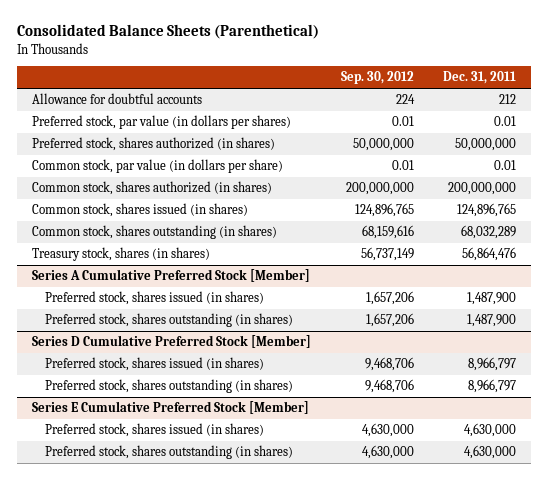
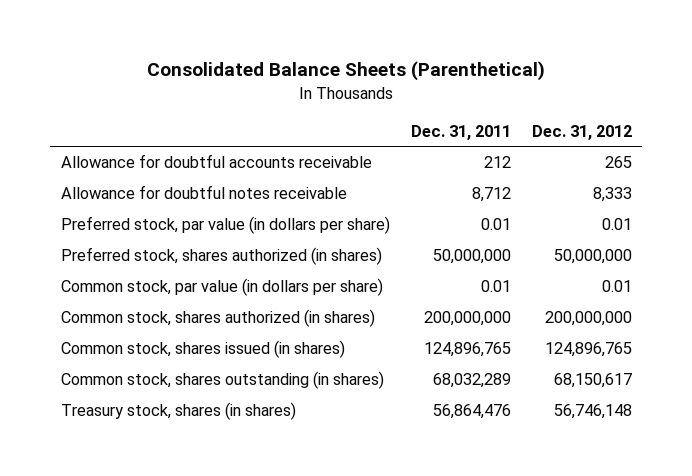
[340,71,414,85] Sep. 30, 2012 -> none
none -> [531,124,632,140] Dec. 31, 2012
[31,93,202,105] Allowance for doubtful accounts -> [60,154,372,169] Allowance for doubtful accounts receivable
none -> [60,185,347,200] Allowance for doubtful notes receivable
[31,115,291,130] Preferred stock, par value (in dollars per shares) -> [60,216,390,235] Preferred stock, par value (in dollars per share)
[31,269,310,283] Series A Cumulative Preferred Stock [Member] -> none
[44,291,264,306] Preferred stock, shares issued (in shares) -> none
[44,313,293,328] Preferred stock, shares outstanding (in shares) -> none
[31,335,311,349] Series D Cumulative Preferred Stock [Member] -> none
[44,357,264,372] Preferred stock, shares issued (in shares) -> none
[44,379,293,394] Preferred stock, shares outstanding (in shares) -> none
[31,401,309,415] Series E Cumulative Preferred Stock [Member] -> none
[44,423,264,438] Preferred stock, shares issued (in shares) -> none
[44,445,293,460] Preferred stock, shares outstanding (in shares) -> none

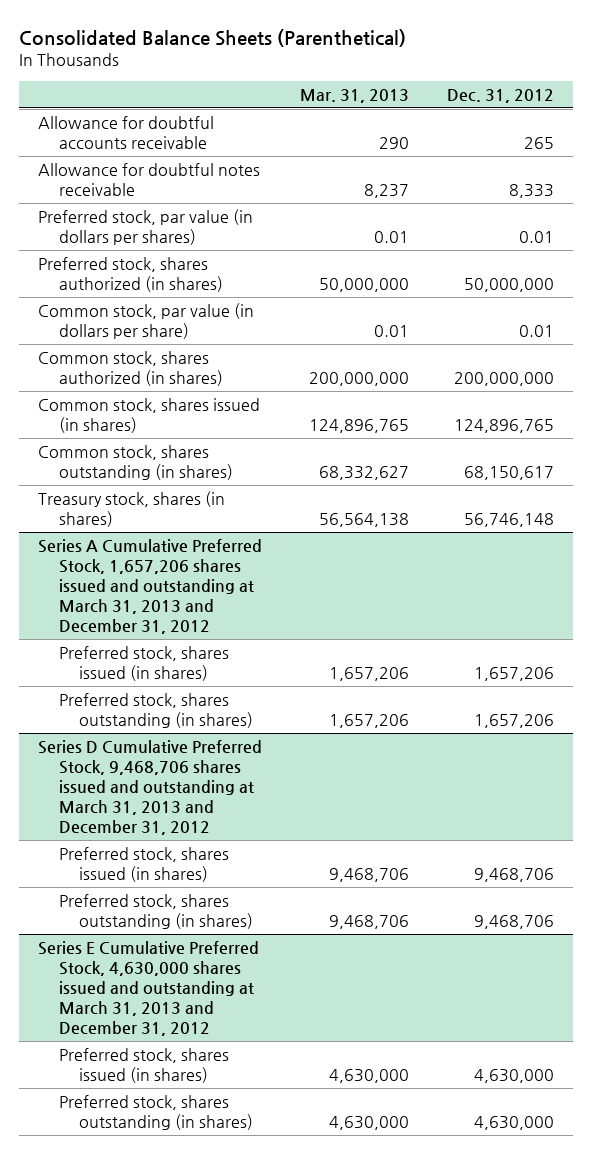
[410,124,511,140] Dec. 31, 2011 -> none
none -> [299,88,409,103] Mar. 31, 2013
[60,216,390,235] Preferred stock, par value (in dollars per share) -> [38,208,254,245] Preferred stock, par value (in dollars per shares)
none -> [38,538,263,635] Series A Cumulative Preferred Stock, 1,657,206 shares issued and outstanding at March 31, 2013 and December 31, 2012
none -> [58,645,229,681] Preferred stock, shares issued (in shares)
none -> [58,692,254,728] Preferred stock, shares outstanding (in shares)
none -> [38,739,263,836] Series D Cumulative Preferred Stock, 9,468,706 shares issued and outstanding at March 31, 2013 and December 31, 2012
none -> [58,846,229,882] Preferred stock, shares issued (in shares)
none -> [58,893,254,929] Preferred stock, shares outstanding (in shares)
none -> [38,940,260,1037] Series E Cumulative Preferred Stock, 4,630,000 shares issued and outstanding at March 31, 2013 and December 31, 2012
none -> [58,1047,229,1083] Preferred stock, shares issued (in shares)
none -> [58,1094,254,1130] Preferred stock, shares outstanding (in shares)

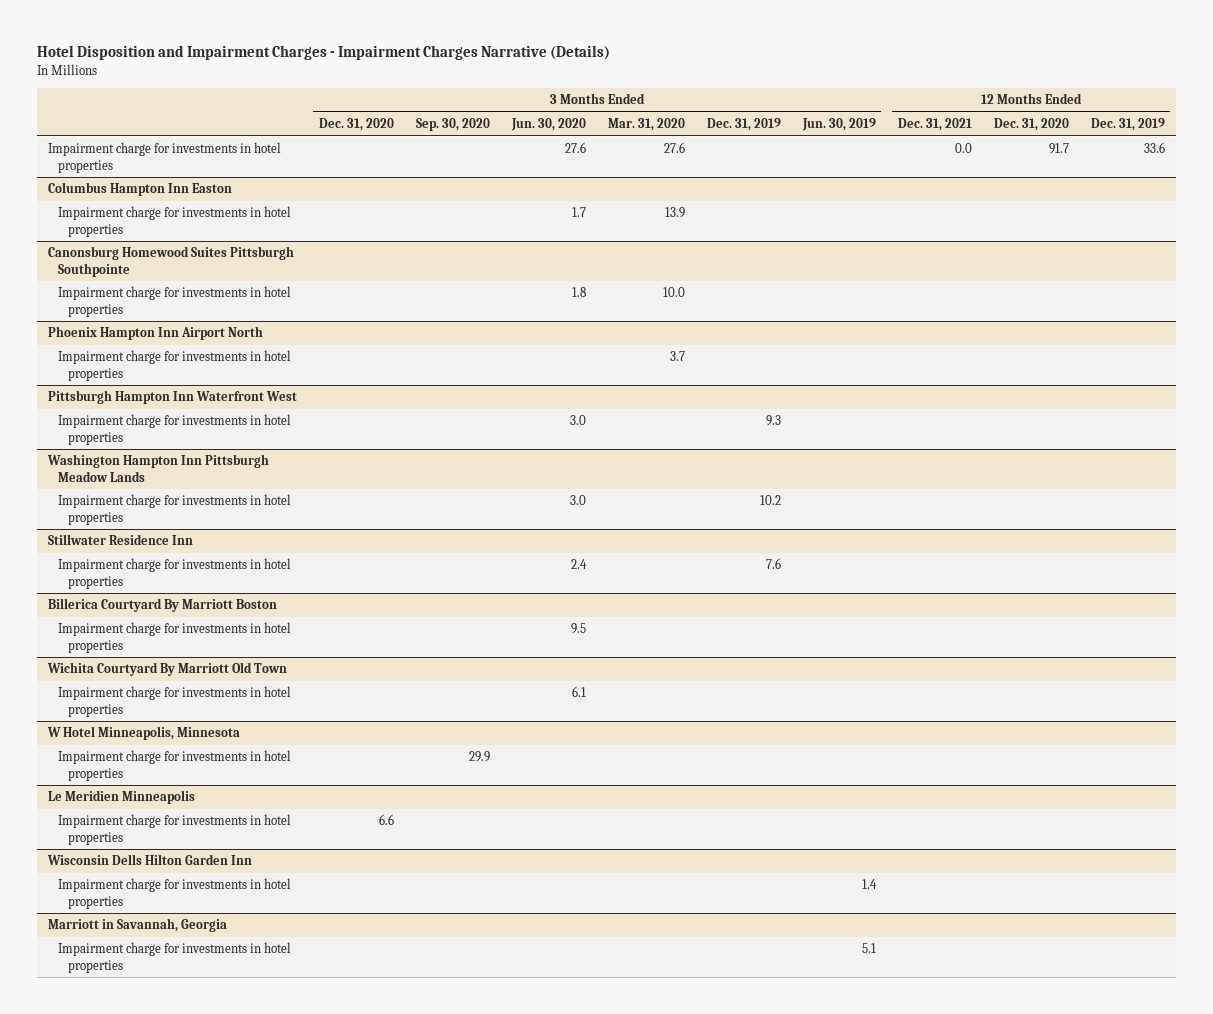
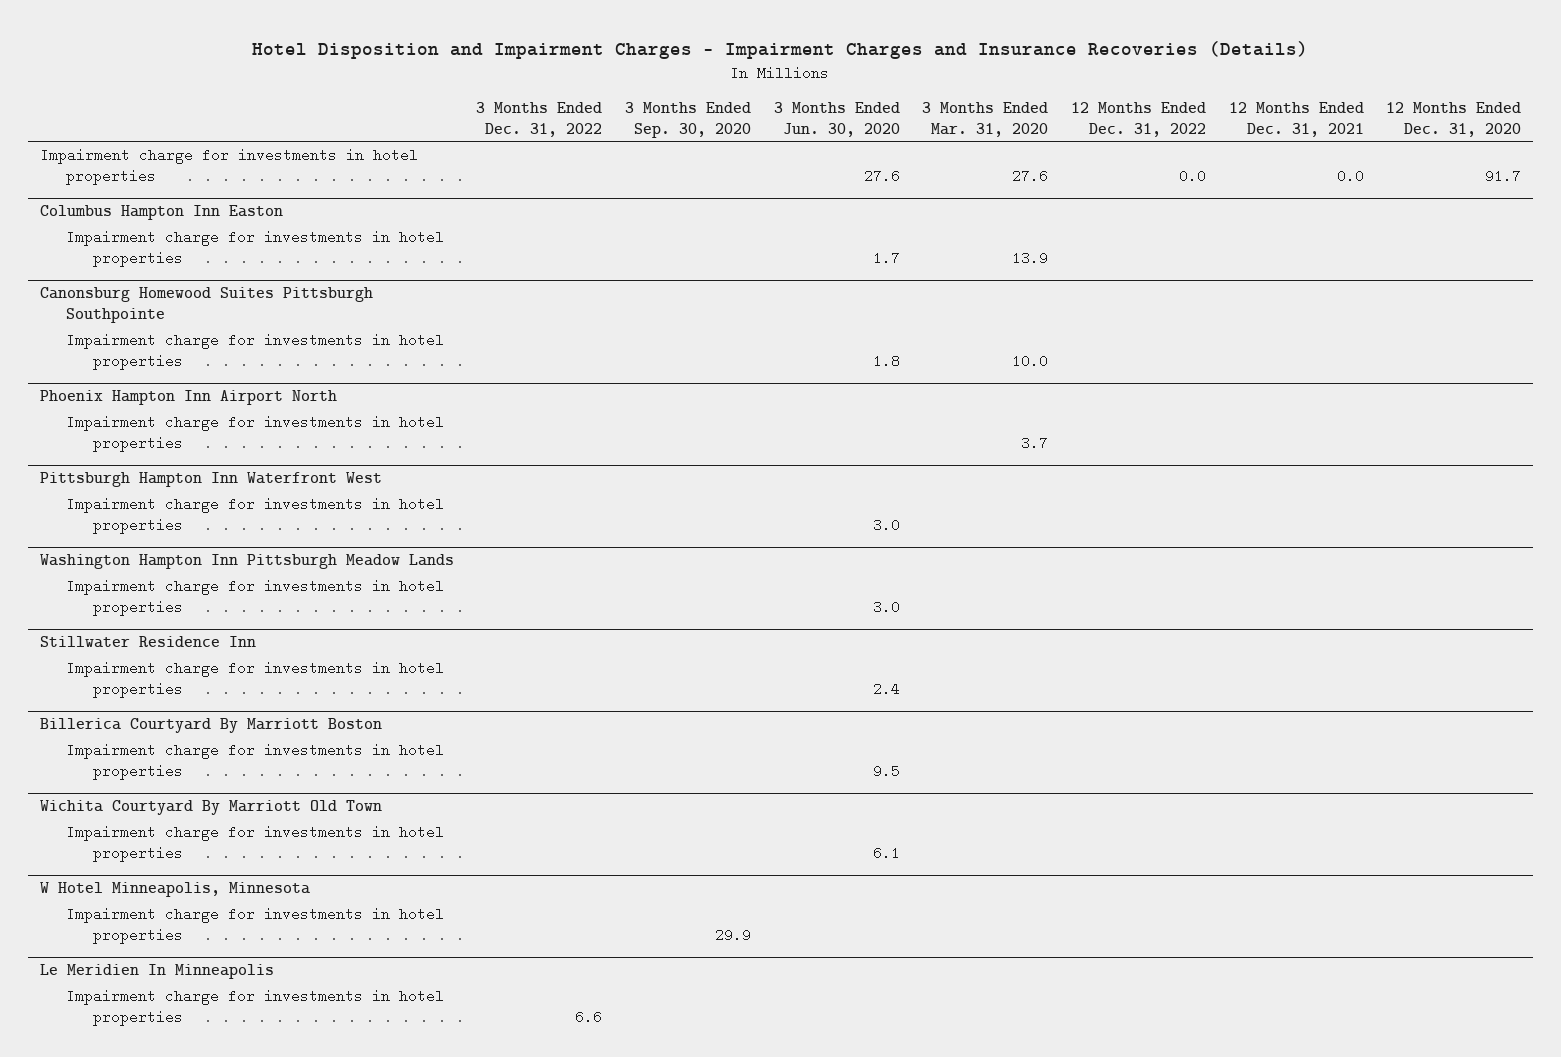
[36,45,610,61] Hotel Disposition and Impairment Charges - Impairment Charges Narrative (Details) -> [252,40,1309,59] Hotel Disposition and Impairment Charges - Impairment Charges and Insurance Recoveries (Details)
[318,118,394,132] Dec. 31, 2020 -> none
[706,118,781,132] Dec. 31, 2019 -> none
[801,118,876,132] Jun. 30, 2019 -> none
[1090,118,1165,132] Dec. 31, 2019 -> none
none -> [476,101,603,137] 3 Months Ended Dec. 31, 2022
none -> [1070,101,1206,137] 12 Months Ended Dec. 31, 2022
[57,814,291,845] Impairment charge for investments in hotel properties -> none
[46,854,252,866] Wisconsin Dells Hilton Garden Inn -> none
[57,878,291,909] Impairment charge for investments in hotel properties -> none
[47,918,227,933] Marriott in Savannah, Georgia -> none
[47,790,195,805] Le Meridien Minneapolis -> [39,964,274,980] Le Meridien In Minneapolis

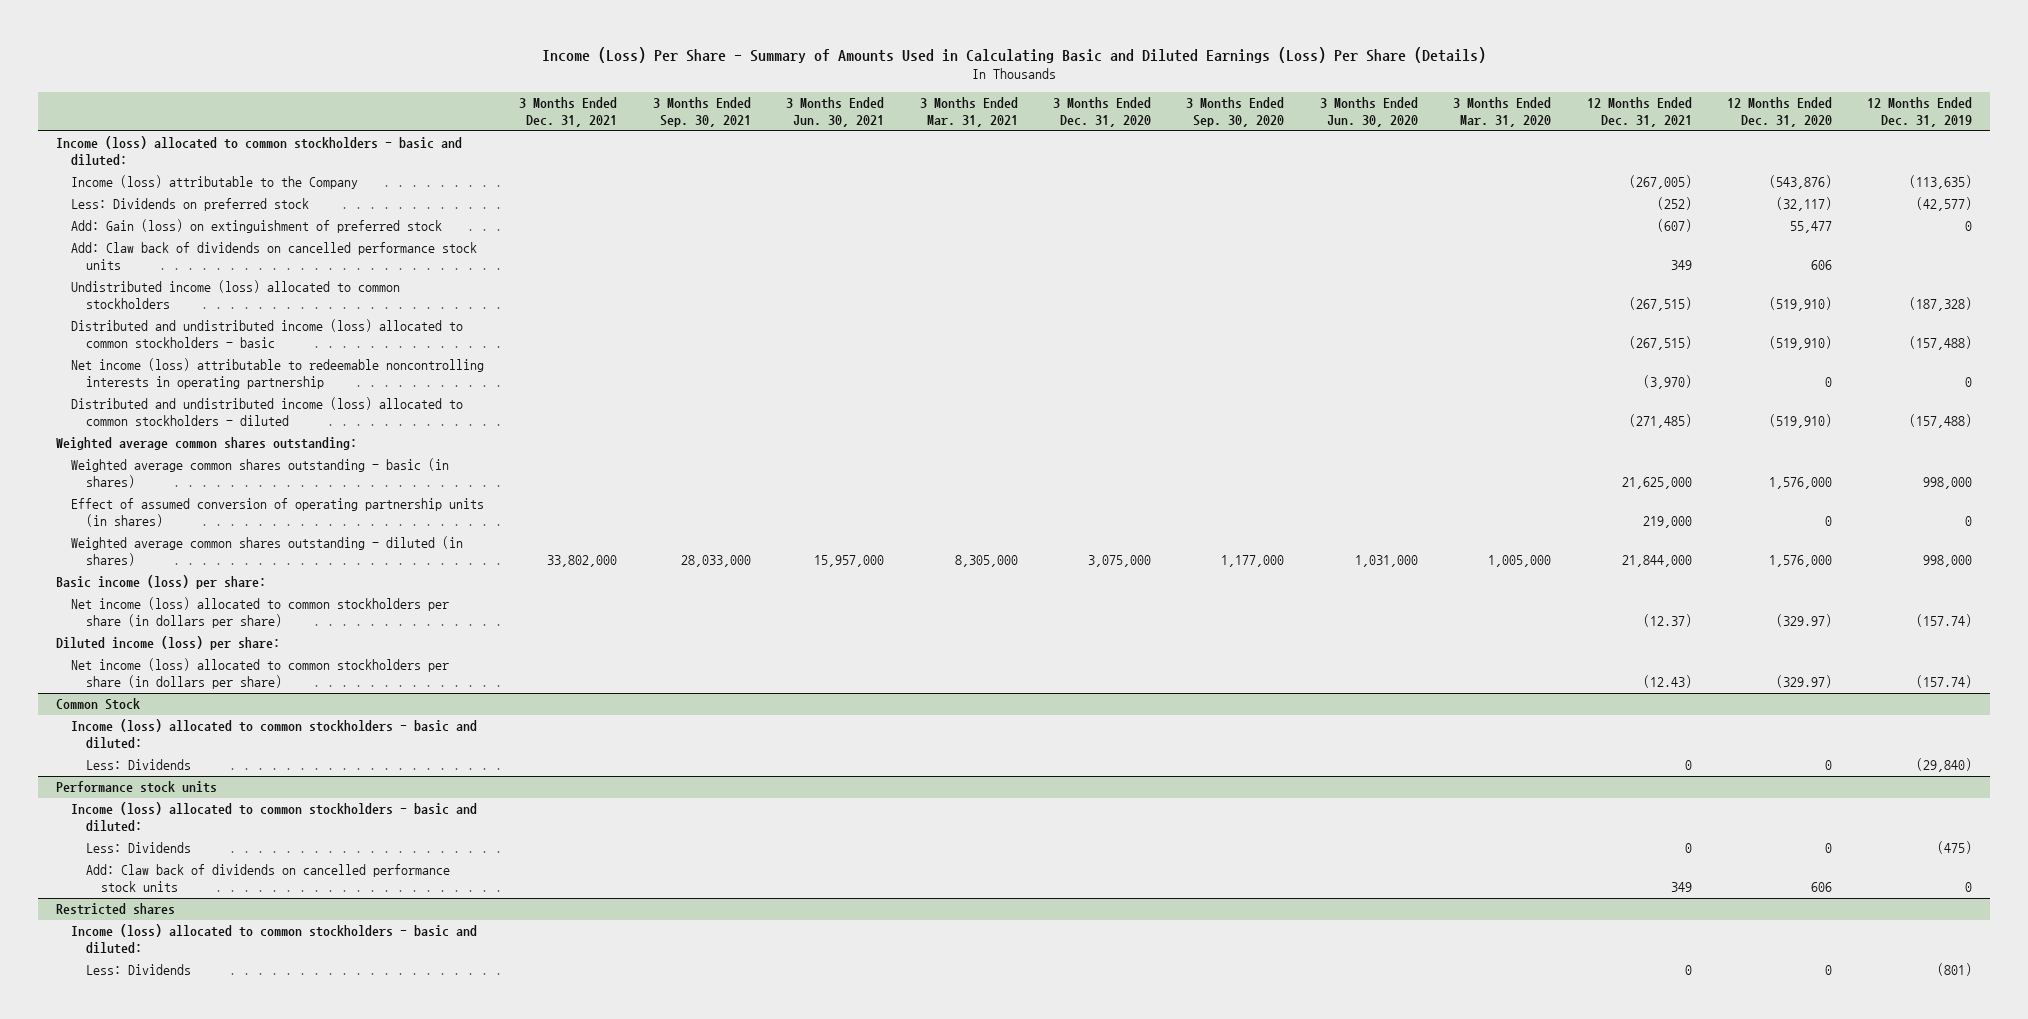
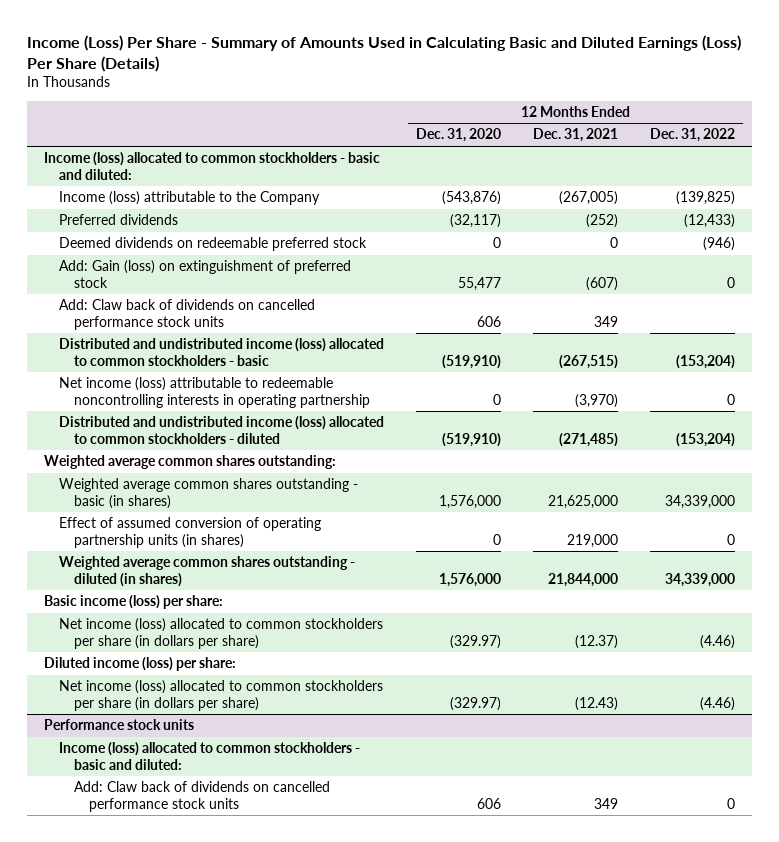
[519,97,618,128] 3 Months Ended Dec. 31, 2021 -> none
[652,97,751,128] 3 Months Ended Sep. 30, 2021 -> none
[786,97,885,128] 3 Months Ended Jun. 30, 2021 -> none
[919,97,1018,128] 3 Months Ended Mar. 31, 2021 -> none
[1052,97,1151,128] 3 Months Ended Dec. 31, 2020 -> none
[1186,97,1285,128] 3 Months Ended Sep. 30, 2020 -> none
[1319,97,1418,128] 3 Months Ended Jun. 30, 2020 -> none
[1453,97,1552,128] 3 Months Ended Mar. 31, 2020 -> none
[1867,97,1973,128] 12 Months Ended Dec. 31, 2019 -> none
none -> [650,128,736,143] Dec. 31, 2022
[70,198,309,212] Less: Dividends on preferred stock -> [58,214,178,226] Preferred dividends
none -> [58,237,367,252] Deemed dividends on redeemable preferred stock
[70,280,400,310] Undistributed income (loss) allocated to common stockholders -> none
[56,698,141,711] Common Stock -> none
[70,719,477,750] Income (loss) allocated to common stockholders - basic and diluted: -> none
[85,759,191,771] Less: Dividends -> none
[85,842,191,854] Less: Dividends -> none
[56,903,176,916] Restricted shares -> none
[70,924,477,955] Income (loss) allocated to common stockholders - basic and diluted: -> none
[85,964,191,976] Less: Dividends -> none

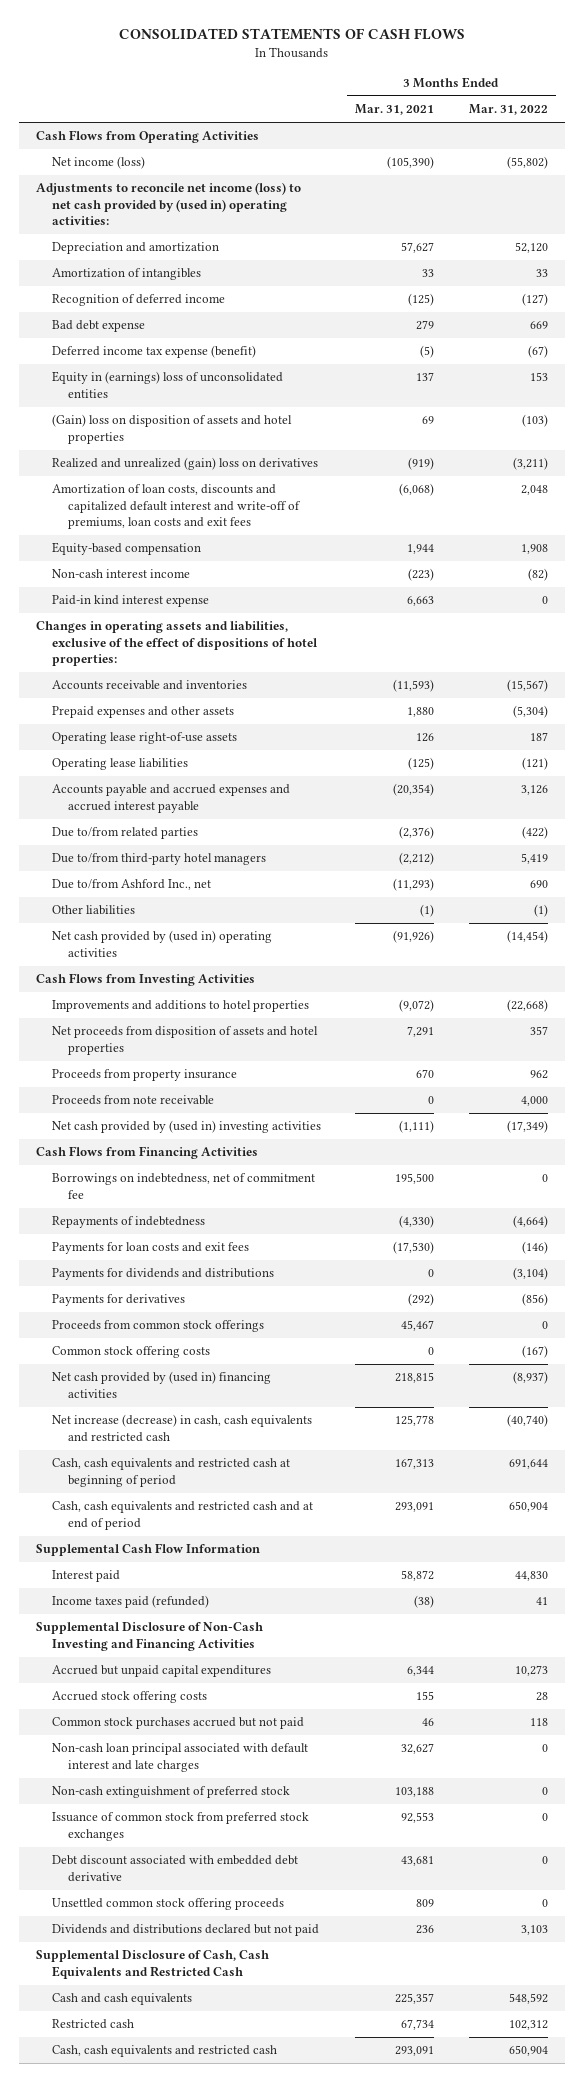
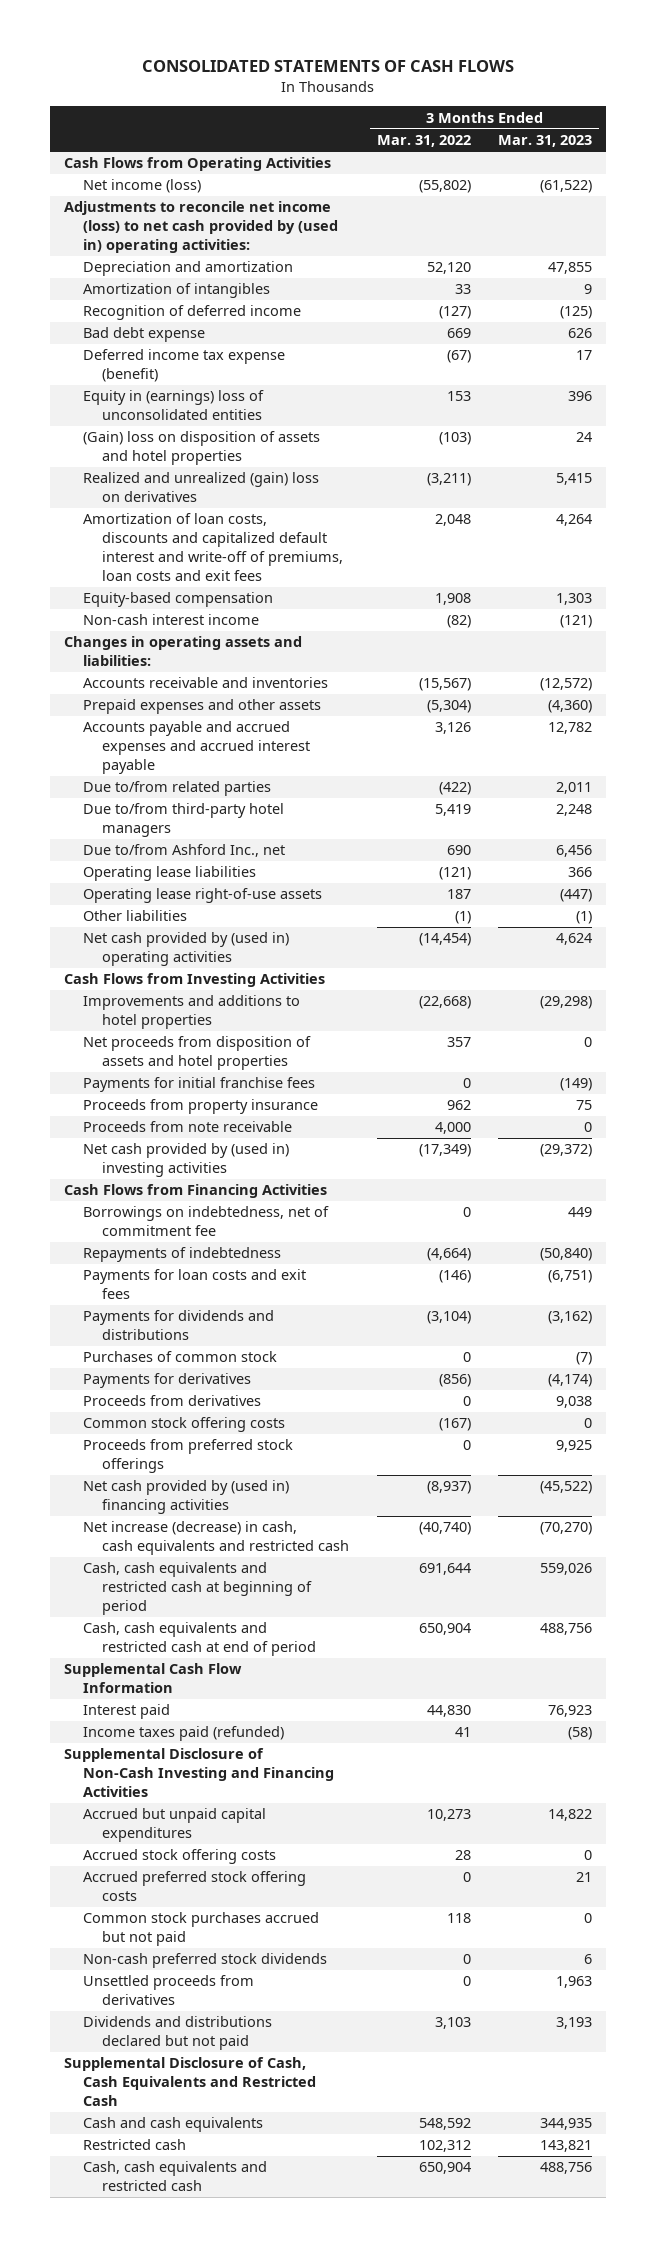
[355,104,435,116] Mar. 31, 2021 -> none
none -> [498,135,593,148] Mar. 31, 2023
[51,595,209,608] Paid-in kind interest expense -> none
[36,621,318,667] Changes in operating assets and liabilities, exclusive of the effect of dispositions of hotel properties: -> [63,636,302,667] Changes in operating assets and liabilities:
[51,758,188,771] Operating lease liabilities -> [82,866,256,882] Operating lease liabilities
[51,732,237,745] Operating lease right-of-use assets -> [82,888,322,904] Operating lease right-of-use assets
none -> [82,1077,315,1093] Payments for initial franchise fees
none -> [82,1351,277,1363] Purchases of common stock
[51,1320,264,1333] Proceeds from common stock offerings -> none
none -> [82,1395,261,1407] Proceeds from derivatives
none -> [82,1439,293,1474] Proceeds from preferred stock offerings
[51,1501,313,1530] Cash, cash equivalents and restricted cash and at end of period -> [82,1622,317,1657] Cash, cash equivalents and restricted cash at end of period
none -> [82,1871,306,1902] Accrued preferred stock offering costs
[51,1743,308,1772] Non-cash loan principal associated with default interest and late charges -> none
[51,1812,309,1841] Issuance of common stock from preferred stock exchanges -> none
[51,1855,298,1882] Debt discount associated with embedded debt derivative -> none
[51,1898,284,1911] Unsettled common stock offering proceeds -> none
[51,1786,290,1799] Non-cash extinguishment of preferred stock -> [82,1953,327,1969] Non-cash preferred stock dividends
none -> [82,1975,254,2006] Unsettled proceeds from derivatives

